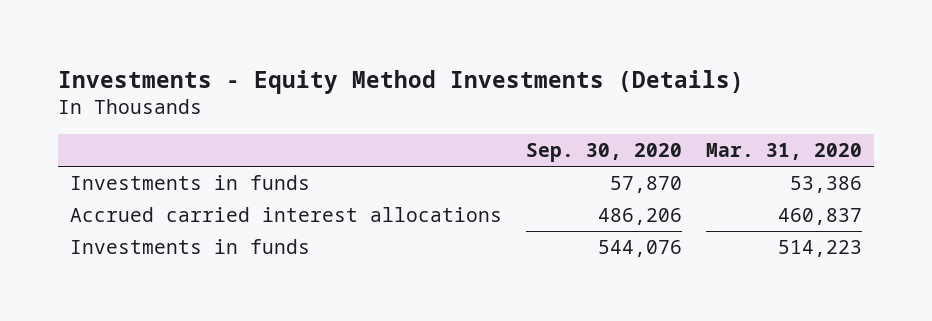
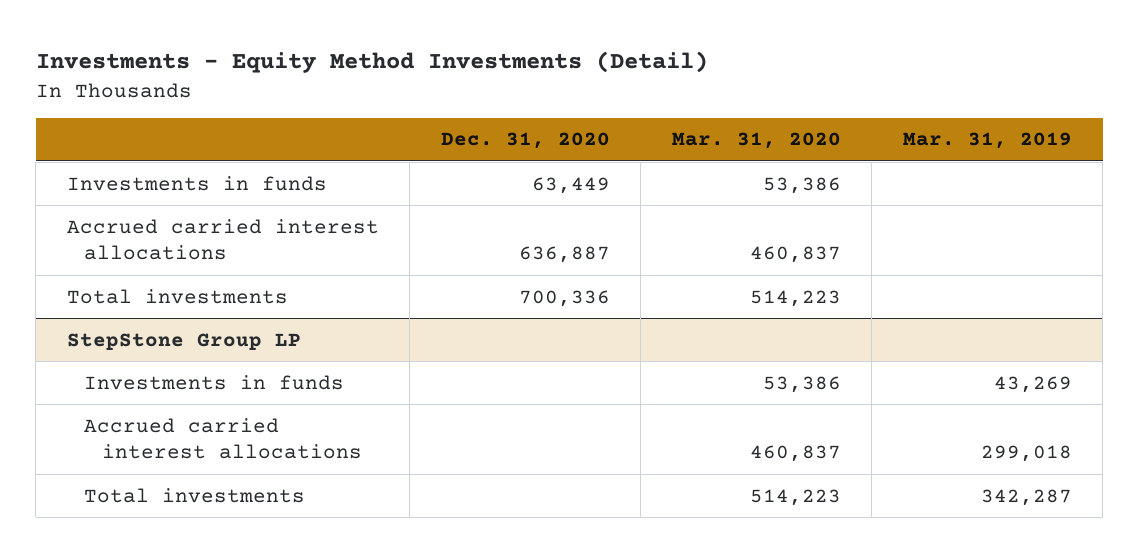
[57,70,744,95] Investments - Equity Method Investments (Details) -> [35,51,708,74] Investments - Equity Method Investments (Detail)
[525,143,682,163] Sep. 30, 2020 -> none
none -> [440,132,610,150] Dec. 31, 2020
none -> [902,132,1072,150] Mar. 31, 2019
none -> [66,288,288,304] Total investments
none -> [66,332,301,350] StepStone Group LP
[777,240,862,258] 514,223 -> [762,375,841,393] 53,386
none -> [84,417,363,460] Accrued carried interest allocations
none -> [84,487,306,503] Total investments

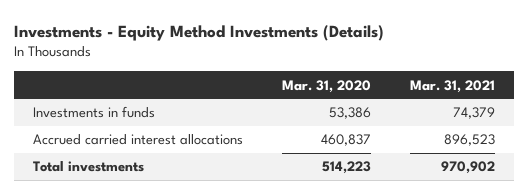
[35,51,708,74] Investments - Equity Method Investments (Detail) -> [13,24,384,41] Investments - Equity Method Investments (Details)
[440,132,610,150] Dec. 31, 2020 -> none
[902,132,1072,150] Mar. 31, 2019 -> none
none -> [409,79,495,93] Mar. 31, 2021
[66,332,301,350] StepStone Group LP -> none
[84,374,345,390] Investments in funds -> none
[84,417,363,460] Accrued carried interest allocations -> none
[84,487,306,503] Total investments -> none

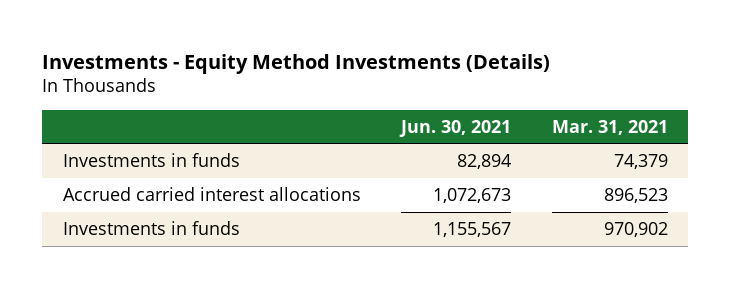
[281,79,371,93] Mar. 31, 2020 -> none
none -> [399,119,512,137] Jun. 30, 2021
[33,161,145,173] Total investments -> [62,220,240,235] Investments in funds

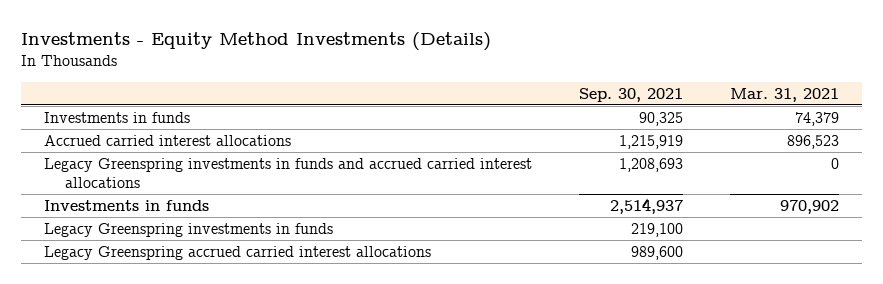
[399,119,512,137] Jun. 30, 2021 -> none
none -> [579,87,684,102] Sep. 30, 2021
none -> [44,157,533,188] Legacy Greenspring investments in funds and accrued carried interest allocations
none -> [44,222,334,237] Legacy Greenspring investments in funds
none -> [44,245,432,260] Legacy Greenspring accrued carried interest allocations

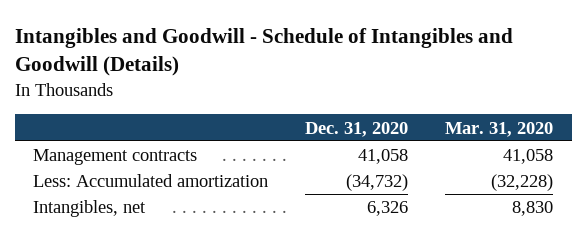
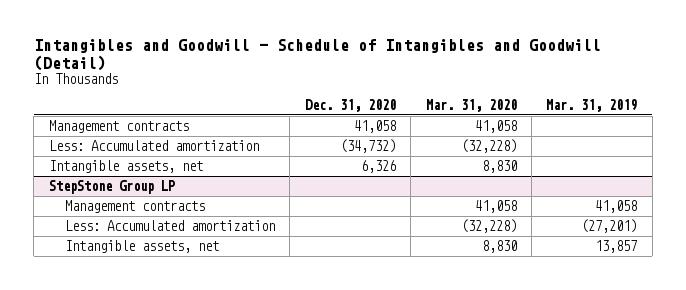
[14,28,513,77] Intangibles and Goodwill - Schedule of Intangibles and Goodwill (Details) -> [33,39,601,71] Intangibles and Goodwill - Schedule of Intangibles and Goodwill (Detail)
none -> [546,98,638,112] Mar. 31, 2019
[33,200,147,218] Intangibles, net -> [48,160,203,174] Intangible assets, net
none -> [48,180,175,195] StepStone Group LP
none -> [64,200,205,214] Management contracts
none -> [64,220,275,232] Less: Accumulated amortization
none -> [64,240,219,254] Intangible assets, net

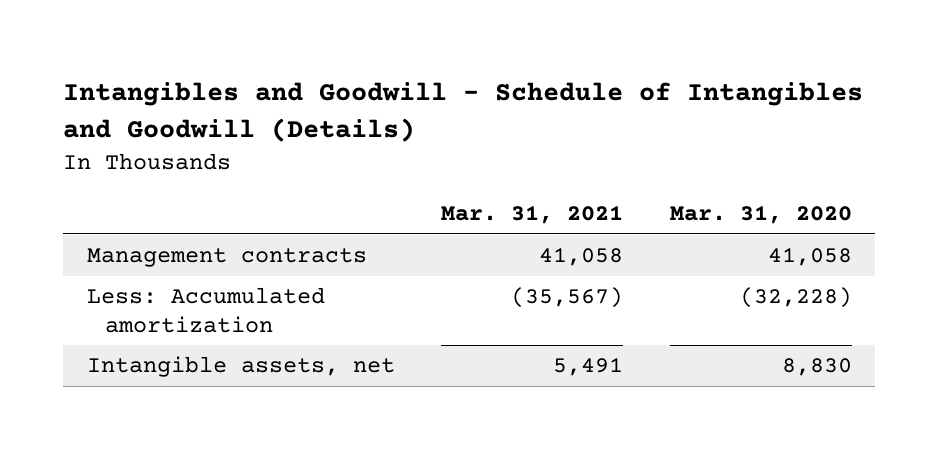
[33,39,601,71] Intangibles and Goodwill - Schedule of Intangibles and Goodwill (Detail) -> [63,82,864,142] Intangibles and Goodwill - Schedule of Intangibles and Goodwill (Details)
[304,98,396,112] Dec. 31, 2020 -> none
[546,98,638,112] Mar. 31, 2019 -> none
none -> [441,204,624,224] Mar. 31, 2021
[48,180,175,195] StepStone Group LP -> none
[64,200,205,214] Management contracts -> none
[64,220,275,232] Less: Accumulated amortization -> none
[64,240,219,254] Intangible assets, net -> none

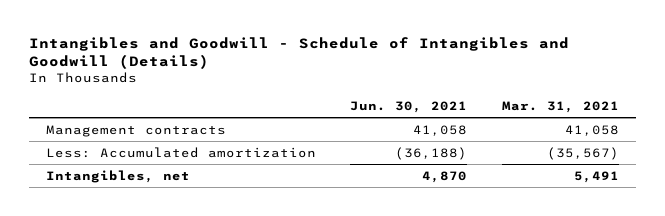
[669,204,852,224] Mar. 31, 2020 -> none
none -> [350,100,468,113] Jun. 30, 2021
[86,356,395,378] Intangible assets, net -> [46,169,191,183] Intangibles, net

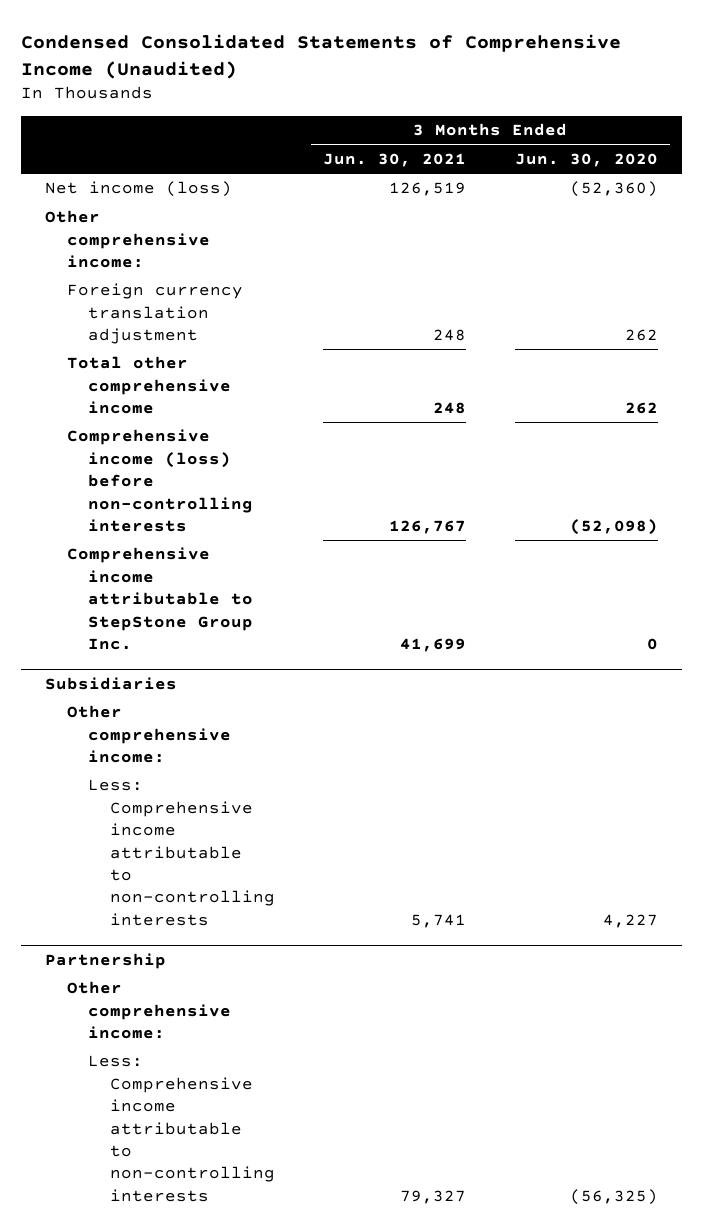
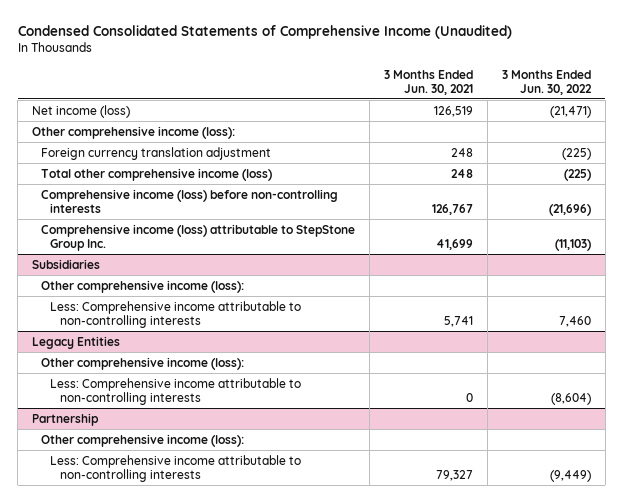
[514,152,658,167] Jun. 30, 2020 -> none
none -> [501,69,592,95] 3 Months Ended Jun. 30, 2022
[45,210,210,269] Other comprehensive income: -> [31,125,235,139] Other comprehensive income (loss):
[66,356,232,415] Total other comprehensive income -> [41,167,273,181] Total other comprehensive income (loss)
[66,547,254,650] Comprehensive income attributable to StepStone Group Inc. -> [41,223,356,251] Comprehensive income (loss) attributable to StepStone Group Inc.
[66,705,232,764] Other comprehensive income: -> [41,279,245,293] Other comprehensive income (loss):
none -> [31,335,120,349] Legacy Entities
none -> [41,356,245,370] Other comprehensive income (loss):
none -> [50,377,302,405] Less: Comprehensive income attributable to non-controlling interests
[66,981,232,1040] Other comprehensive income: -> [41,433,245,447] Other comprehensive income (loss):

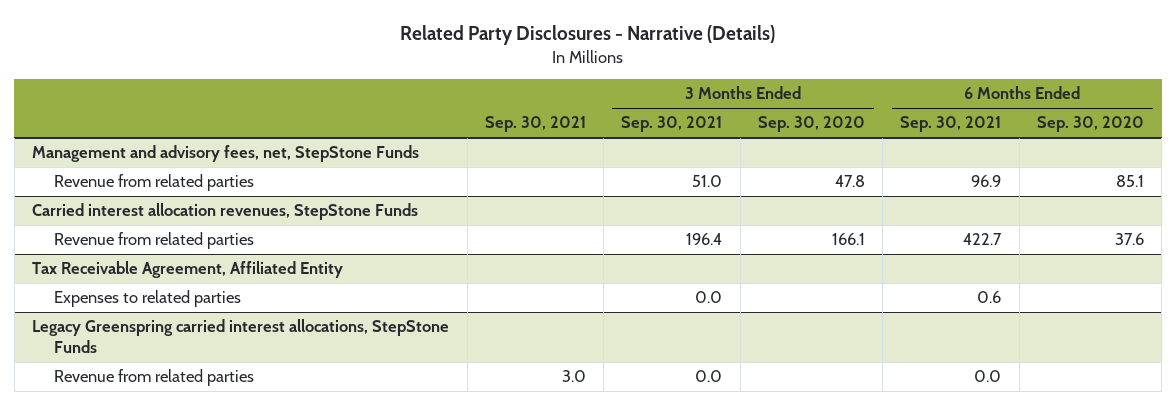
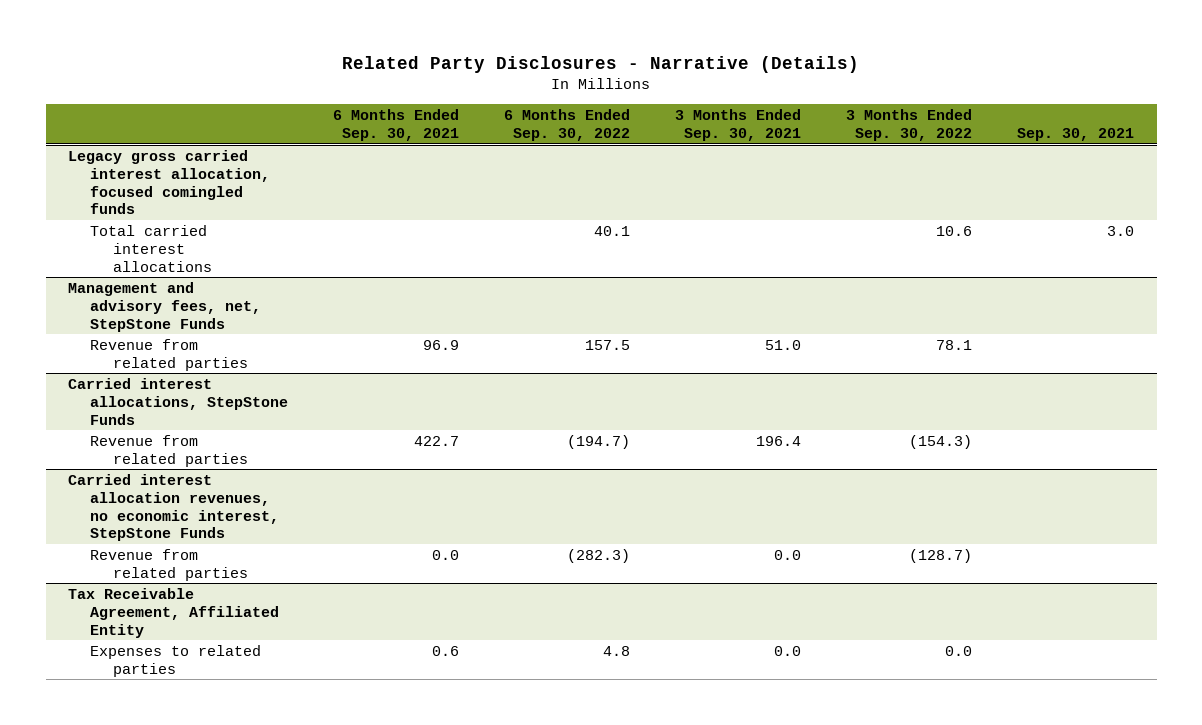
[757,116,865,133] Sep. 30, 2020 -> none
[1037,116,1145,133] Sep. 30, 2020 -> none
none -> [504,109,631,142] 6 Months Ended Sep. 30, 2022
none -> [846,109,973,142] 3 Months Ended Sep. 30, 2022
none -> [67,149,271,215] Legacy gross carried interest allocation, focused comingled funds
none -> [90,224,212,272] Total carried interest allocations
[32,203,419,221] Carried interest allocation revenues, StepStone Funds -> [67,377,289,425] Carried interest allocations, StepStone Funds
none -> [67,473,280,542] Carried interest allocation revenues, no economic interest, StepStone Funds
none -> [90,548,248,581] Revenue from related parties
[32,319,450,354] Legacy Greenspring carried interest allocations, StepStone Funds -> none
[54,369,255,387] Revenue from related parties -> none

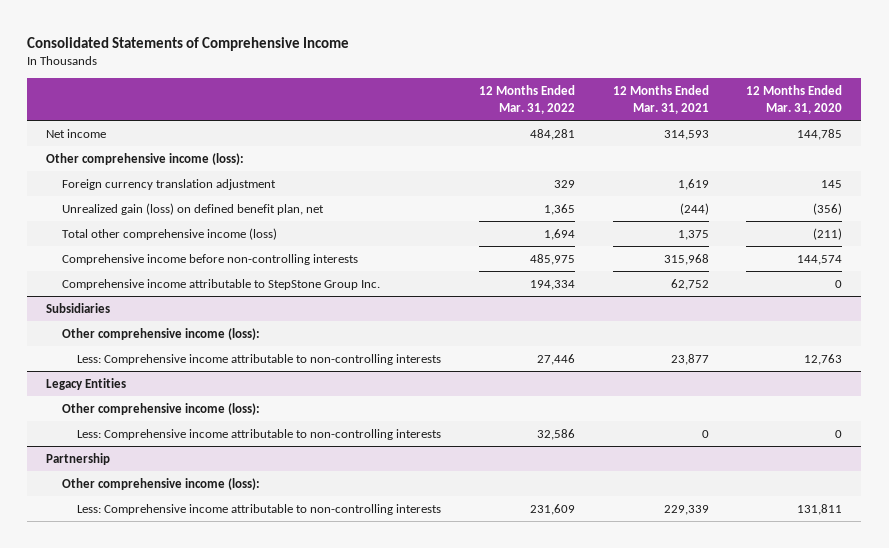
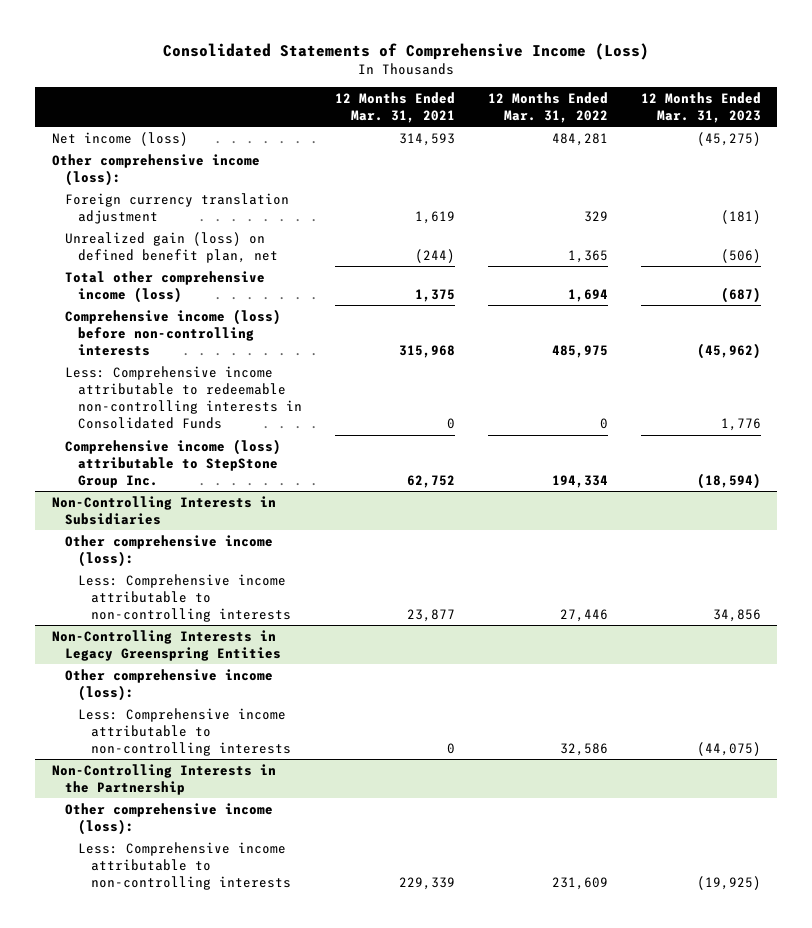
[27,36,350,51] Consolidated Statements of Comprehensive Income -> [163,42,650,60] Consolidated Statements of Comprehensive Income (Loss)
[746,84,843,114] 12 Months Ended Mar. 31, 2020 -> none
none -> [640,91,761,123] 12 Months Ended Mar. 31, 2023
[46,128,107,138] Net income -> [51,131,188,146] Net income (loss)
[61,253,358,265] Comprehensive income before non-controlling interests -> [64,308,281,356] Comprehensive income (loss) before non-controlling interests
none -> [64,365,302,430] Less: Comprehensive income attributable to redeemable non-controlling interests in Consolidated Funds
[61,278,380,290] Comprehensive income attributable to StepStone Group Inc. -> [64,438,281,488] Comprehensive income (loss) attributable to StepStone Group Inc.
[46,302,111,313] Subsidiaries -> [51,495,276,525] Non-Controlling Interests in Subsidiaries
[46,377,127,390] Legacy Entities -> [51,629,281,661] Non-Controlling Interests in Legacy Greenspring Entities
[46,452,111,465] Partnership -> [51,763,276,795] Non-Controlling Interests in the Partnership

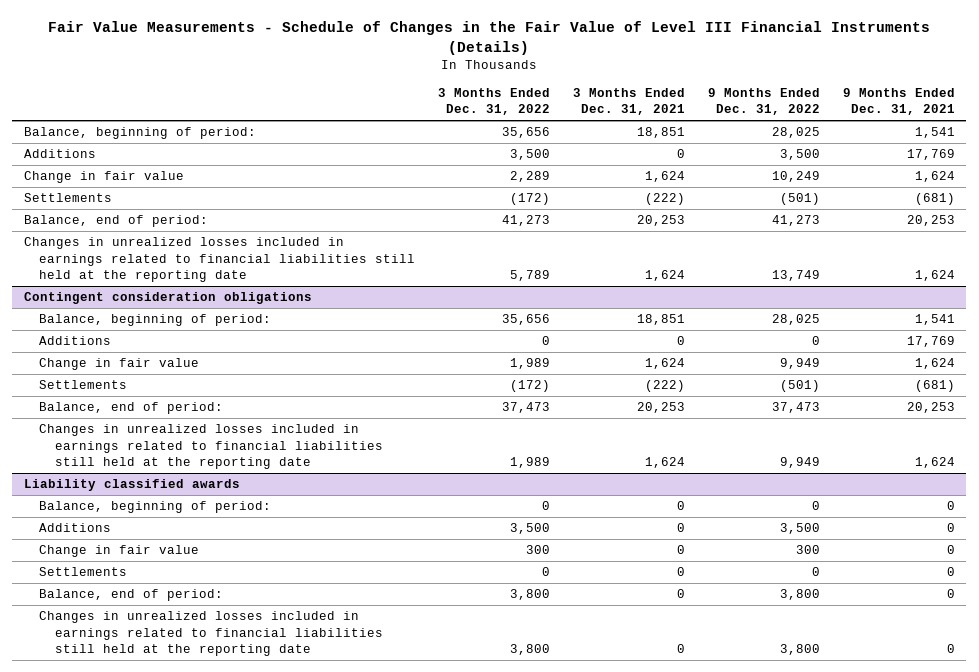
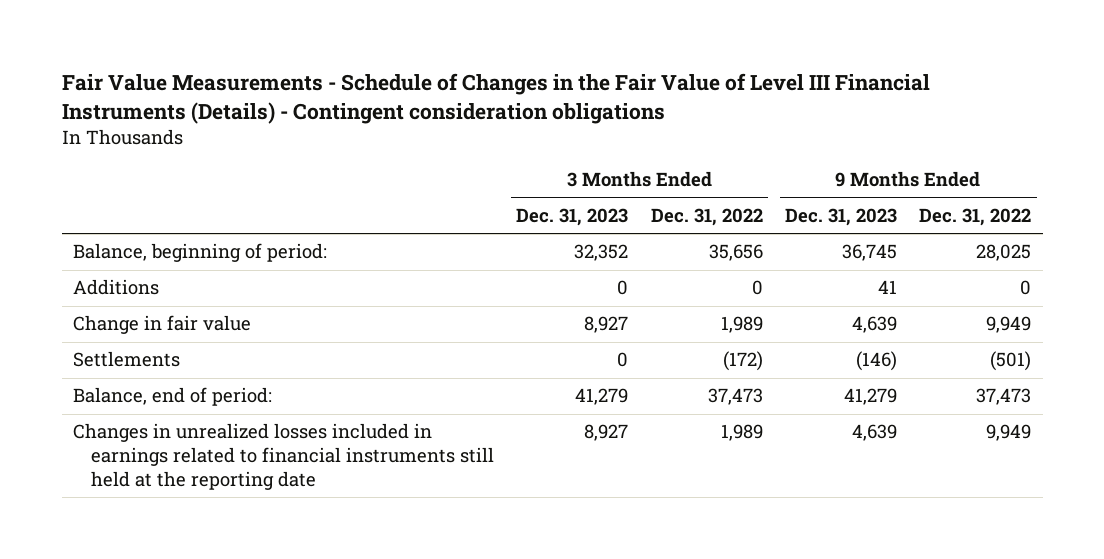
[48,20,931,55] Fair Value Measurements - Schedule of Changes in the Fair Value of Level III Financial Instruments (Details) -> [61,73,930,124] Fair Value Measurements - Schedule of Changes in the Fair Value of Level III Financial Instruments (Details) - Contingent consideration obligations
[573,87,686,116] 3 Months Ended Dec. 31, 2021 -> none
[842,87,955,116] 9 Months Ended Dec. 31, 2021 -> none
none -> [516,208,629,227] Dec. 31, 2023
none -> [785,208,898,227] Dec. 31, 2023
[23,149,96,159] Additions -> none
[23,171,184,184] Change in fair value -> none
[23,193,112,203] Settlements -> none
[23,215,208,228] Balance, end of period: -> none
[23,237,416,283] Changes in unrealized losses included in earnings related to financial liabilities still held at the reporting date -> none
[23,292,312,305] Contingent consideration obligations -> none
[39,314,272,327] Balance, beginning of period: -> none
[23,479,240,492] Liability classified awards -> none
[39,501,272,514] Balance, beginning of period: -> none
[39,523,112,533] Additions -> none
[39,545,200,558] Change in fair value -> none
[39,567,128,577] Settlements -> none
[39,589,224,602] Balance, end of period: -> none
[39,611,384,657] Changes in unrealized losses included in earnings related to financial liabilities still held at the reporting date -> none
[39,424,384,470] Changes in unrealized losses included in earnings related to financial liabilities still held at the reporting date -> [72,423,494,490] Changes in unrealized losses included in earnings related to financial instruments still held at the reporting date

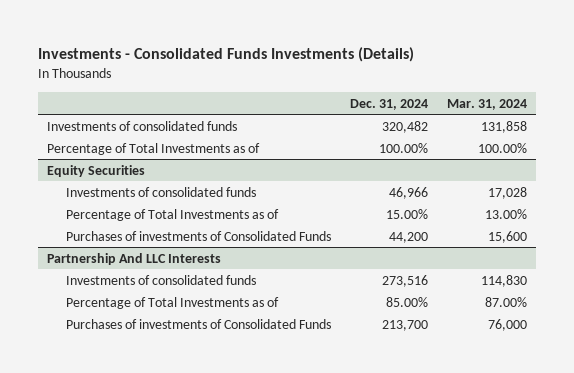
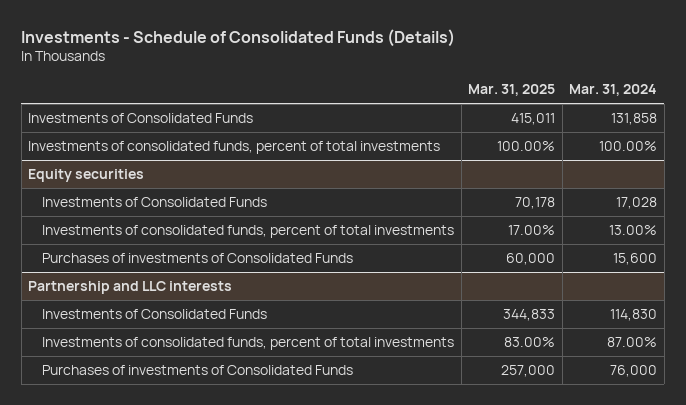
[37,47,414,63] Investments - Consolidated Funds Investments (Details) -> [21,28,456,47] Investments - Schedule of Consolidated Funds (Details)
[349,98,428,110] Dec. 31, 2024 -> none
none -> [468,84,556,97] Mar. 31, 2025
[47,120,238,131] Investments of consolidated funds -> [28,112,254,123] Investments of Consolidated Funds
[47,142,261,155] Percentage of Total Investments as of -> [28,140,441,154] Investments of consolidated funds, percent of total investments
[47,164,146,177] Equity Securities -> [28,168,145,182] Equity securities
[66,186,257,197] Investments of consolidated funds -> [42,196,268,207] Investments of Consolidated Funds
[66,208,280,221] Percentage of Total Investments as of -> [42,224,455,238] Investments of consolidated funds, percent of total investments
[47,252,222,265] Partnership And LLC Interests -> [28,280,233,294] Partnership and LLC interests
[66,274,257,285] Investments of consolidated funds -> [42,308,268,319] Investments of Consolidated Funds
[66,296,280,309] Percentage of Total Investments as of -> [42,336,455,350] Investments of consolidated funds, percent of total investments

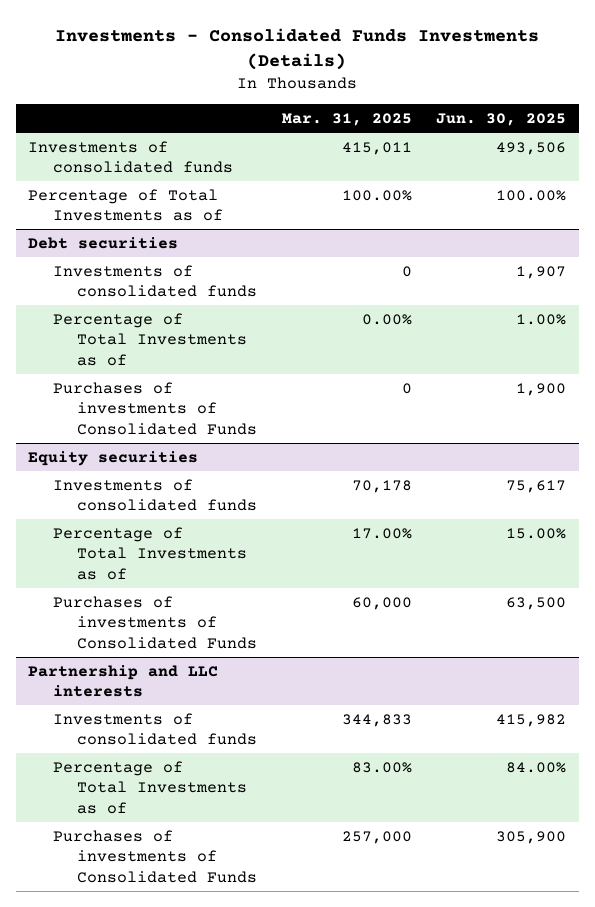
[21,28,456,47] Investments - Schedule of Consolidated Funds (Details) -> [55,27,540,71] Investments - Consolidated Funds Investments (Details)
[569,84,658,97] Mar. 31, 2024 -> none
none -> [436,113,567,127] Jun. 30, 2025
[28,112,254,123] Investments of Consolidated Funds -> [28,140,233,174] Investments of consolidated funds
[28,140,441,154] Investments of consolidated funds, percent of total investments -> [28,188,223,222] Percentage of Total Investments as of
none -> [28,236,179,249] Debt securities
none -> [52,264,258,298] Investments of consolidated funds
none -> [52,312,248,366] Percentage of Total Investments as of
none -> [52,381,258,435] Purchases of investments of Consolidated Funds
[42,196,268,207] Investments of Consolidated Funds -> [52,478,258,512] Investments of consolidated funds
[42,224,455,238] Investments of consolidated funds, percent of total investments -> [52,526,248,580] Percentage of Total Investments as of
[42,308,268,319] Investments of Consolidated Funds -> [52,712,258,746] Investments of consolidated funds
[42,336,455,350] Investments of consolidated funds, percent of total investments -> [52,760,248,814] Percentage of Total Investments as of

